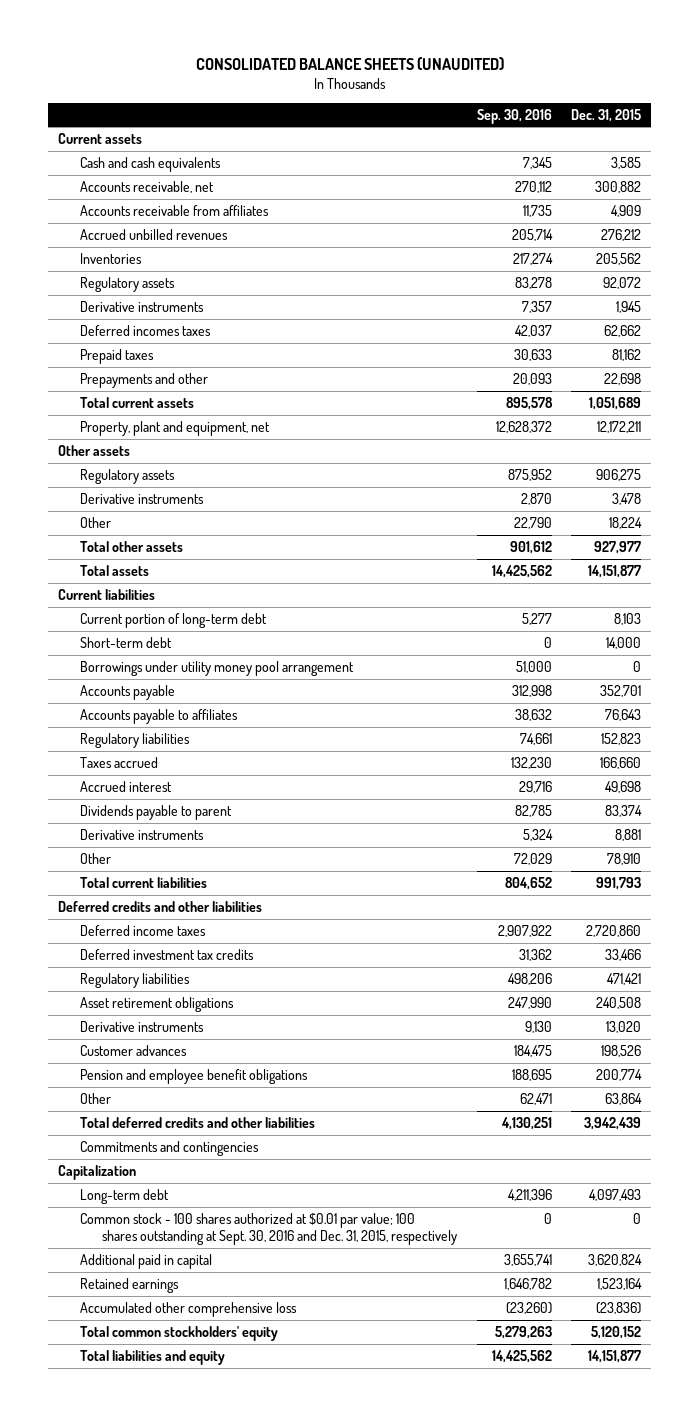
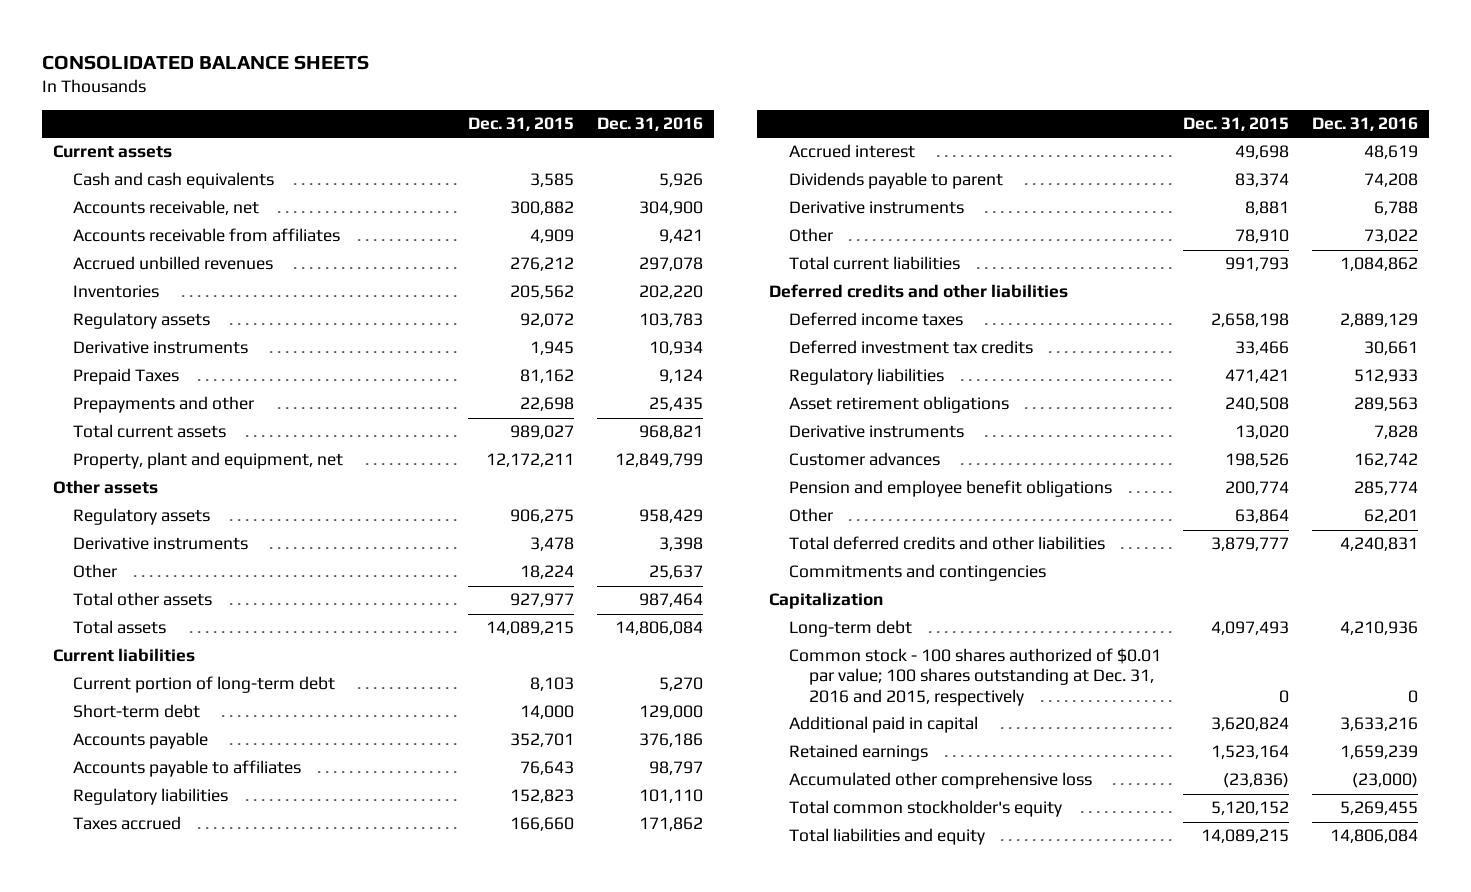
[195,57,504,71] CONSOLIDATED BALANCE SHEETS (UNAUDITED) -> [42,55,370,71] CONSOLIDATED BALANCE SHEETS
[476,108,552,124] Sep. 30, 2016 -> none
none -> [596,117,703,132] Dec. 31, 2016
[80,324,212,336] Deferred incomes taxes -> none
[80,348,155,364] Prepaid taxes -> [73,368,180,386] Prepaid Taxes
[589,396,642,410] 1,051,689 -> [510,425,575,440] 989,027
[588,564,642,578] 14,151,877 -> [486,621,575,636] 14,089,215
[80,660,355,676] Borrowings under utility money pool arrangement -> none
[586,924,642,937] 2,720,860 -> [1211,313,1290,328] 2,658,198
[584,1116,642,1130] 3,942,439 -> [1211,537,1290,552] 3,879,777
[80,1212,457,1246] Common stock - 100 shares authorized at $0.01 par value; 100 shares outstanding at Sept. 30, 2016 and Dec. 31, 2015, respectively -> [788,648,1161,706] Common stock - 100 shares authorized of $0.01 par value; 100 shares outstanding at Dec. 31, 2016 and 2015, respectively
[80,1325,279,1341] Total common stockholders' equity -> [788,800,1062,818] Total common stockholder's equity
[588,1349,642,1363] 14,151,877 -> [1201,829,1290,844] 14,089,215

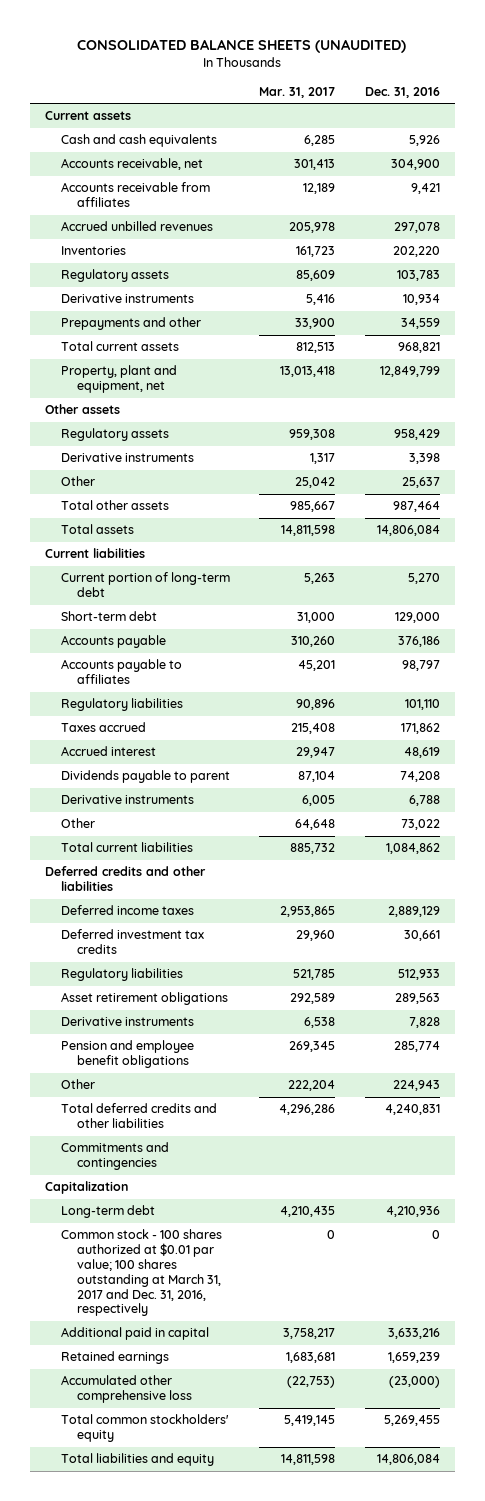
[42,55,370,71] CONSOLIDATED BALANCE SHEETS -> [77,38,407,53] CONSOLIDATED BALANCE SHEETS (UNAUDITED)
[468,117,575,132] Dec. 31, 2015 -> none
none -> [259,86,336,98] Mar. 31, 2017
[73,368,180,386] Prepaid Taxes -> none
[648,397,703,412] 25,435 -> [401,318,441,330] 34,559
[788,452,940,467] Customer advances -> none
[1363,509,1418,524] 62,201 -> [393,1080,441,1092] 224,943
[788,648,1161,706] Common stock - 100 shares authorized of $0.01 par value; 100 shares outstanding at Dec. 31, 2016 and 2015, respectively -> [60,1229,222,1317] Common stock - 100 shares authorized at $0.01 par value; 100 shares outstanding at March 31, 2017 and Dec. 31, 2016, respectively
[788,800,1062,818] Total common stockholder's equity -> [60,1414,229,1443] Total common stockholders' equity

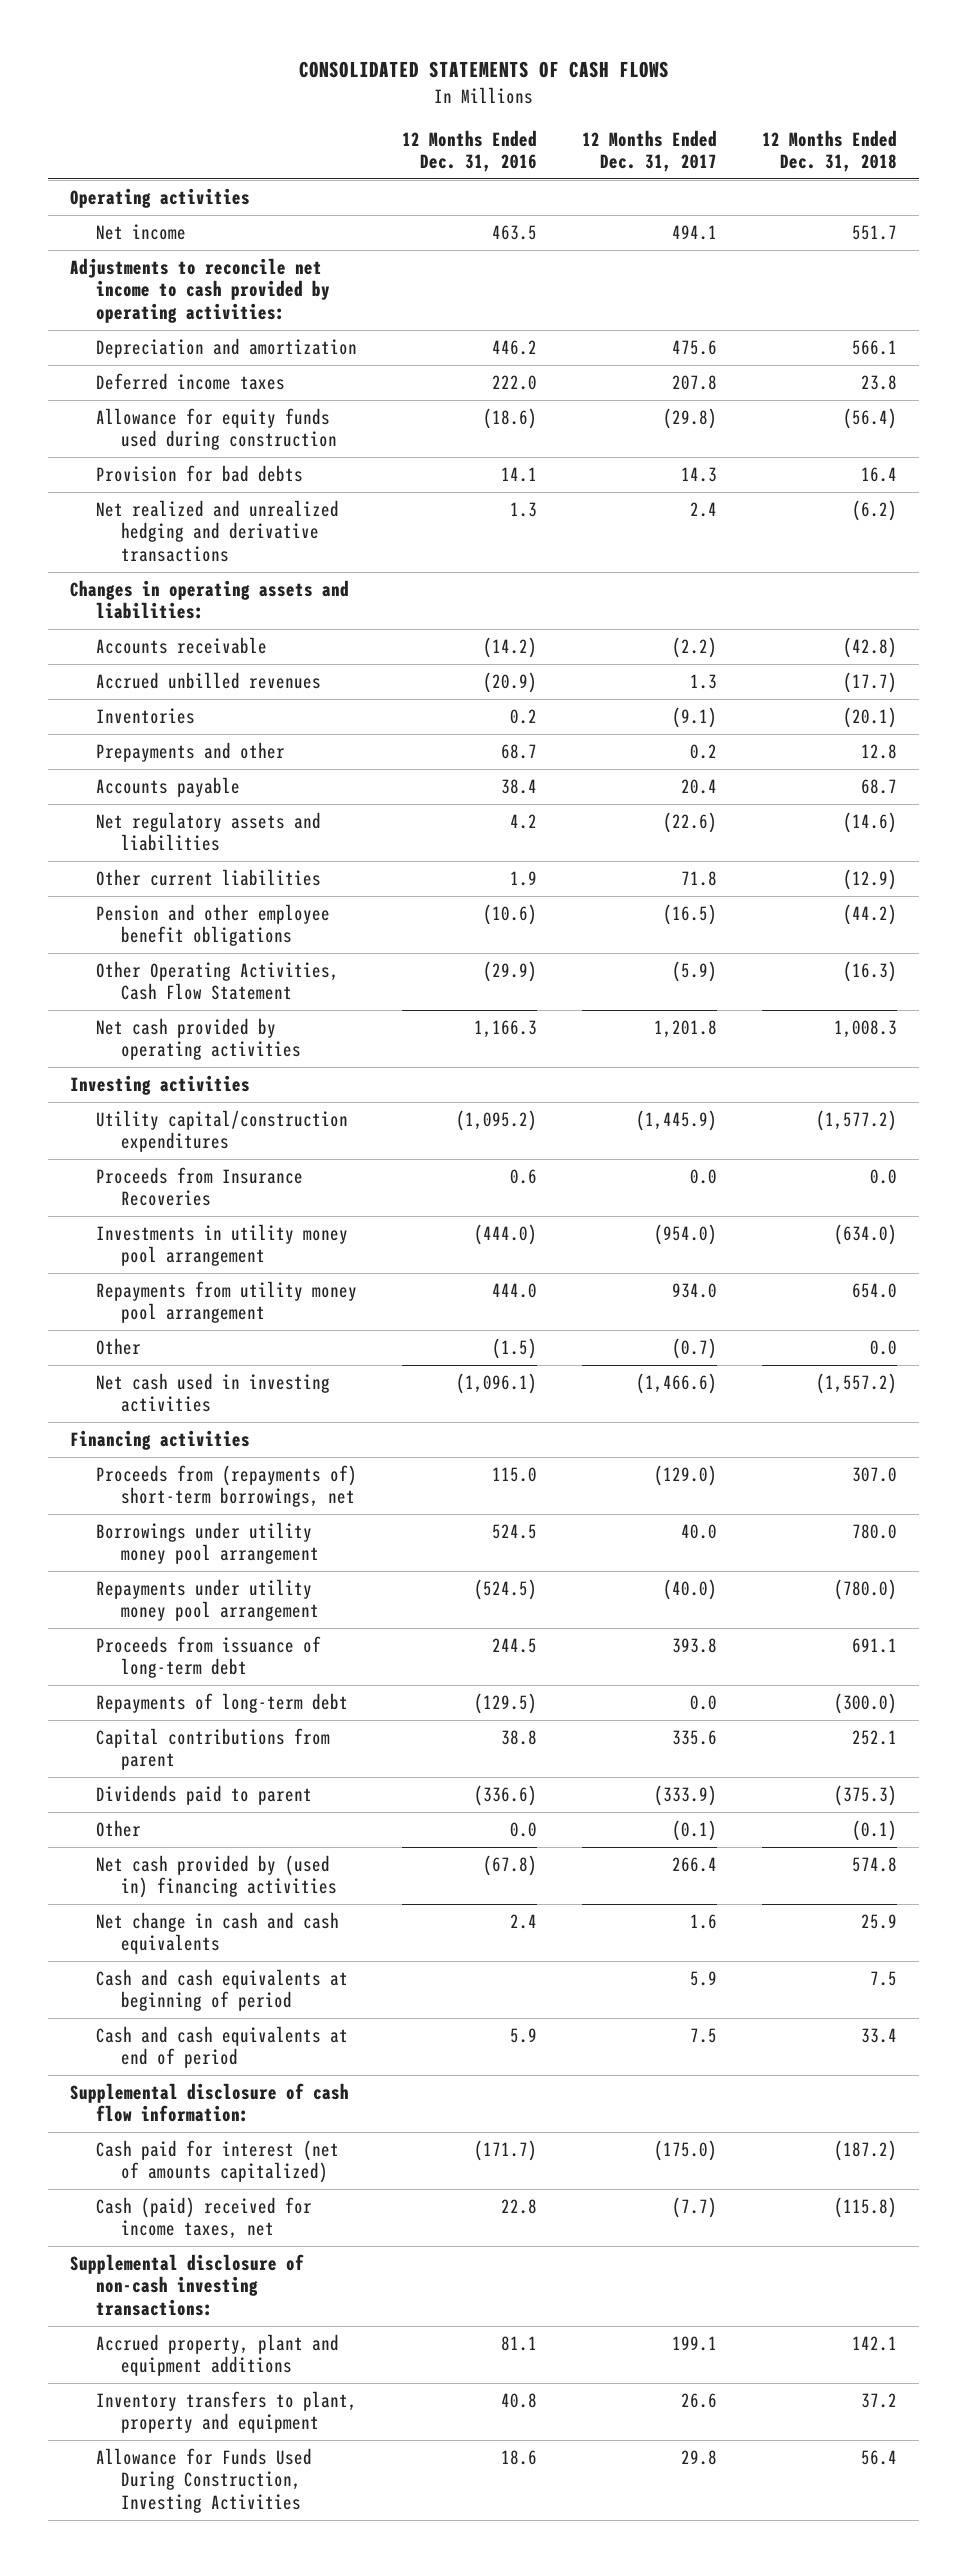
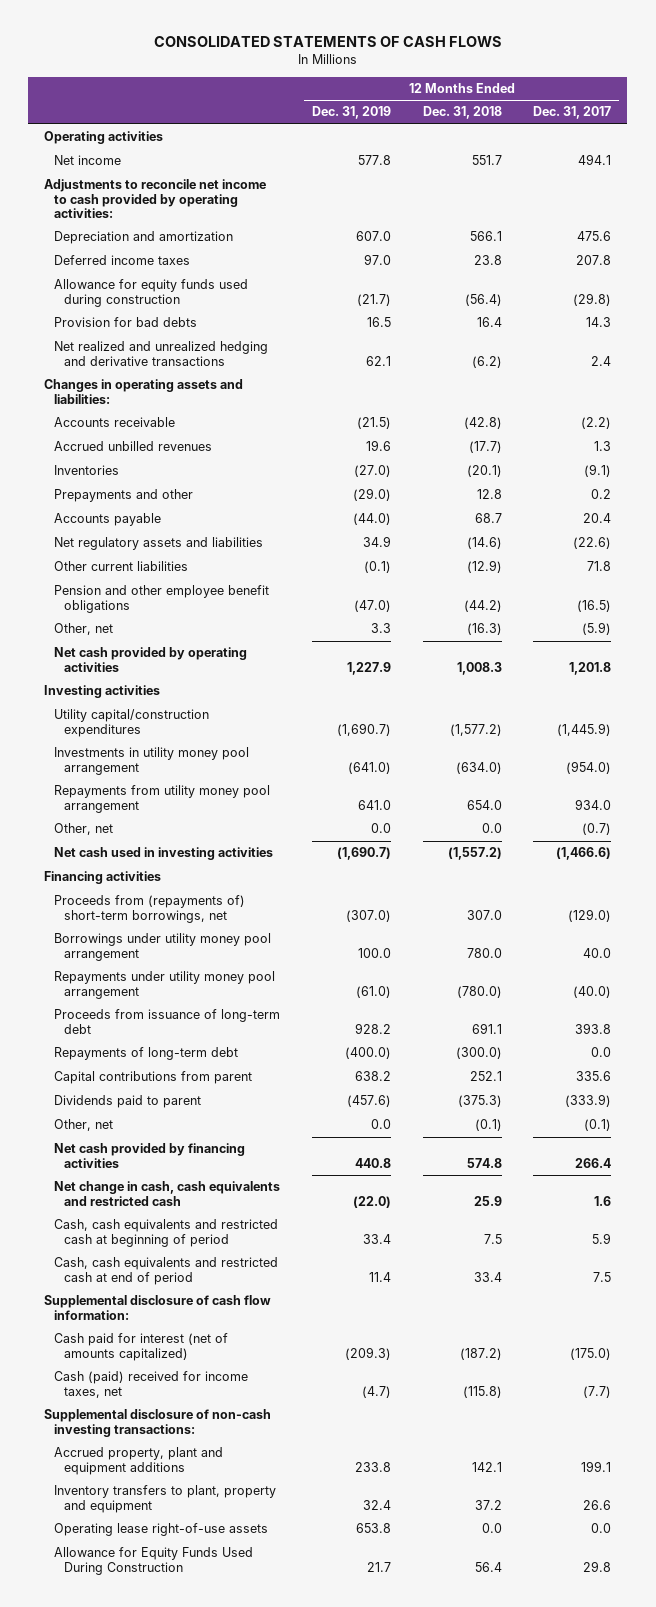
[401,129,537,173] 12 Months Ended Dec. 31, 2016 -> none
none -> [311,106,391,120] Dec. 31, 2019
[95,961,339,1001] Other Operating Activities, Cash Flow Statement -> [53,623,113,636] Other, net
[95,1167,303,1207] Proceeds from Insurance Recoveries -> none
[95,1338,141,1356] Other -> [53,823,113,836] Other, net
[95,1820,141,1838] Other -> [53,1119,113,1132] Other, net
[95,1855,337,1899] Net cash provided by (used in) financing activities -> [53,1143,245,1168] Net cash provided by financing activities
[95,1912,339,1955] Net change in cash and cash equivalents -> [53,1181,280,1206] Net change in cash, cash equivalents and restricted cash
[95,1969,348,2012] Cash and cash equivalents at beginning of period -> [53,1219,278,1247] Cash, cash equivalents and restricted cash at beginning of period
[95,2026,348,2069] Cash and cash equivalents at end of period -> [53,1257,278,1285] Cash, cash equivalents and restricted cash at end of period
none -> [53,1523,268,1537] Operating lease right-of-use assets
[95,2448,312,2513] Allowance for Funds Used During Construction, Investing Activities -> [53,1547,253,1575] Allowance for Equity Funds Used During Construction

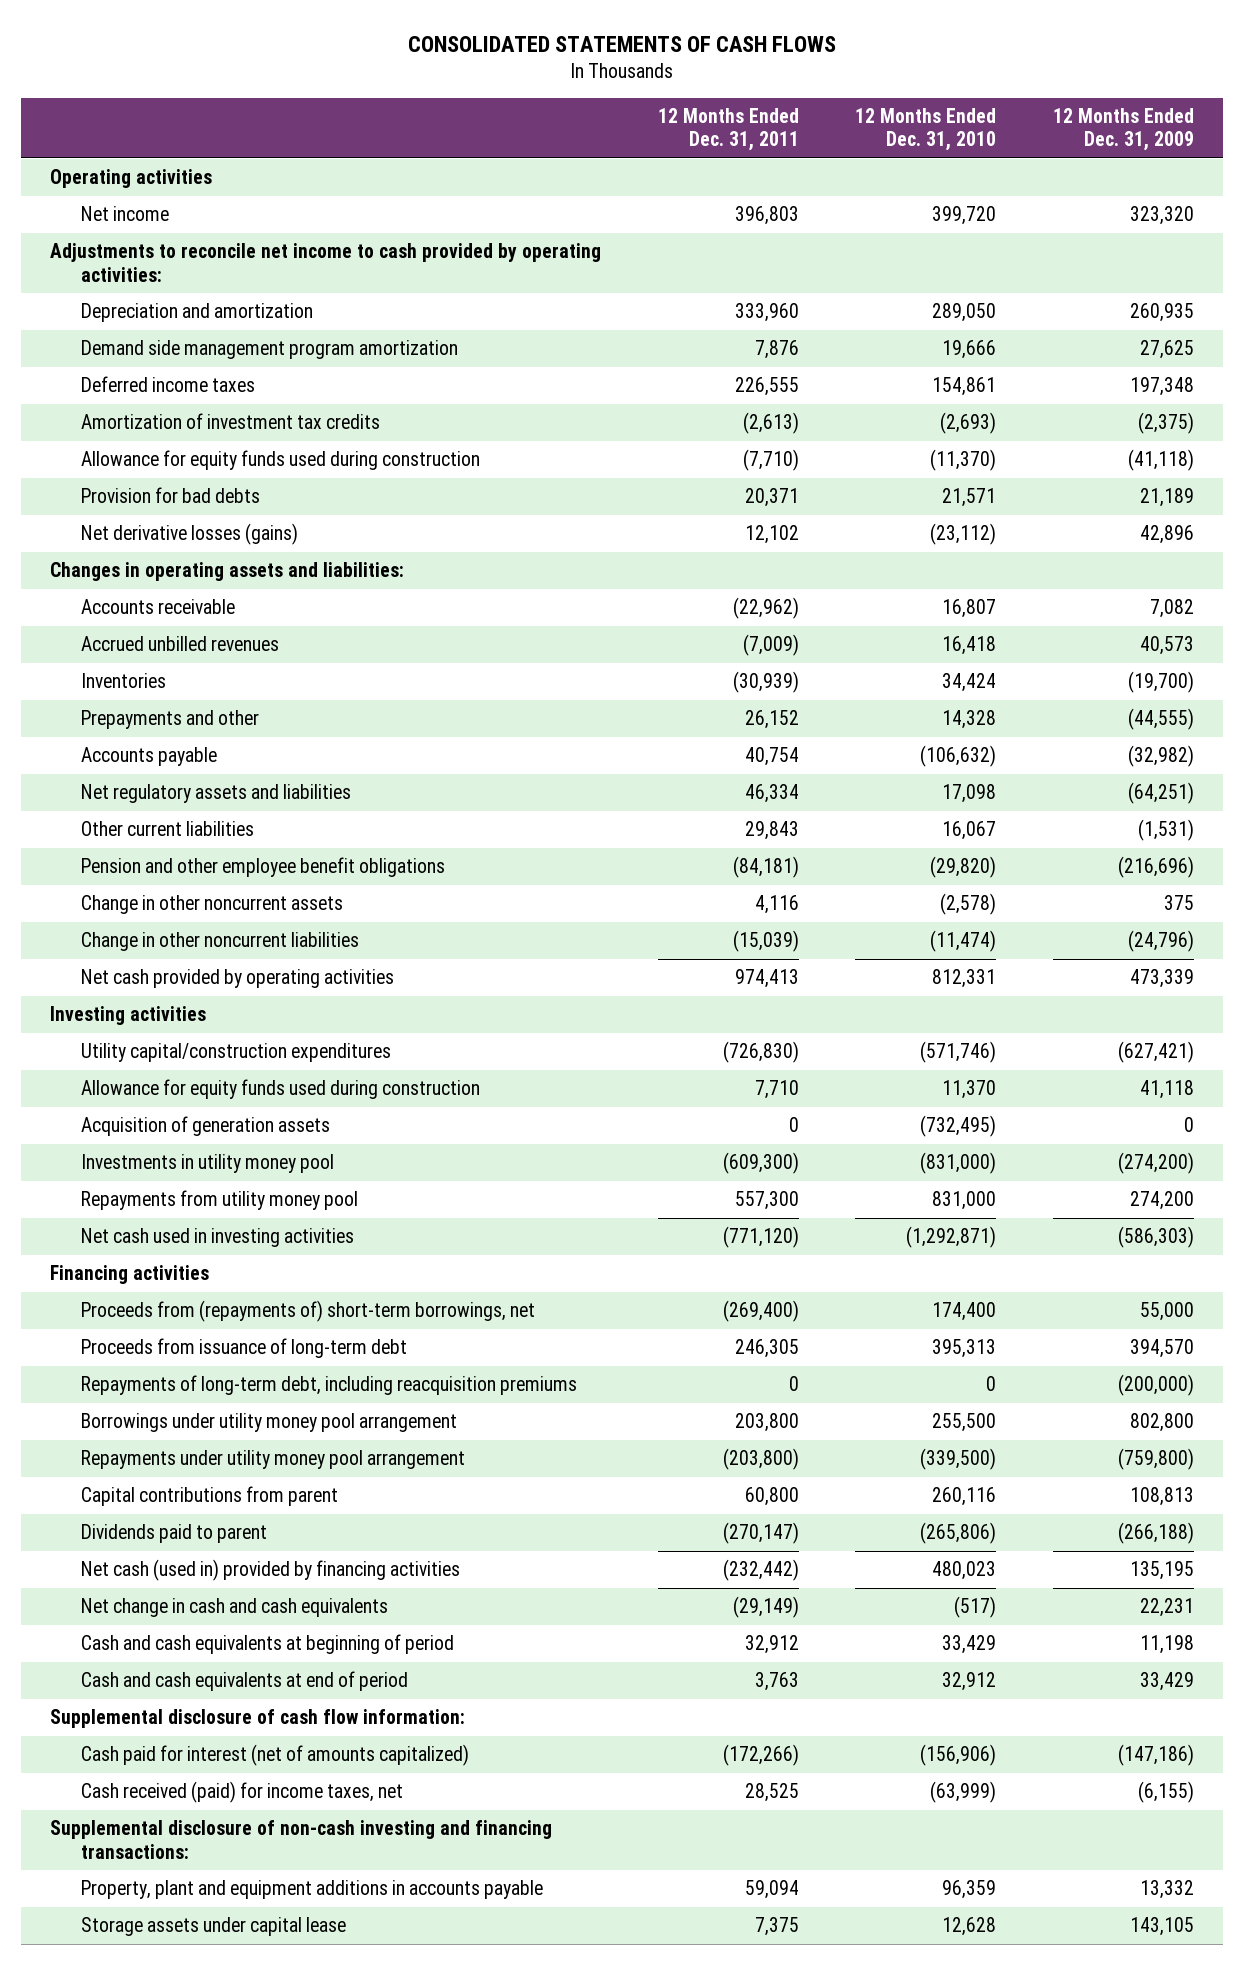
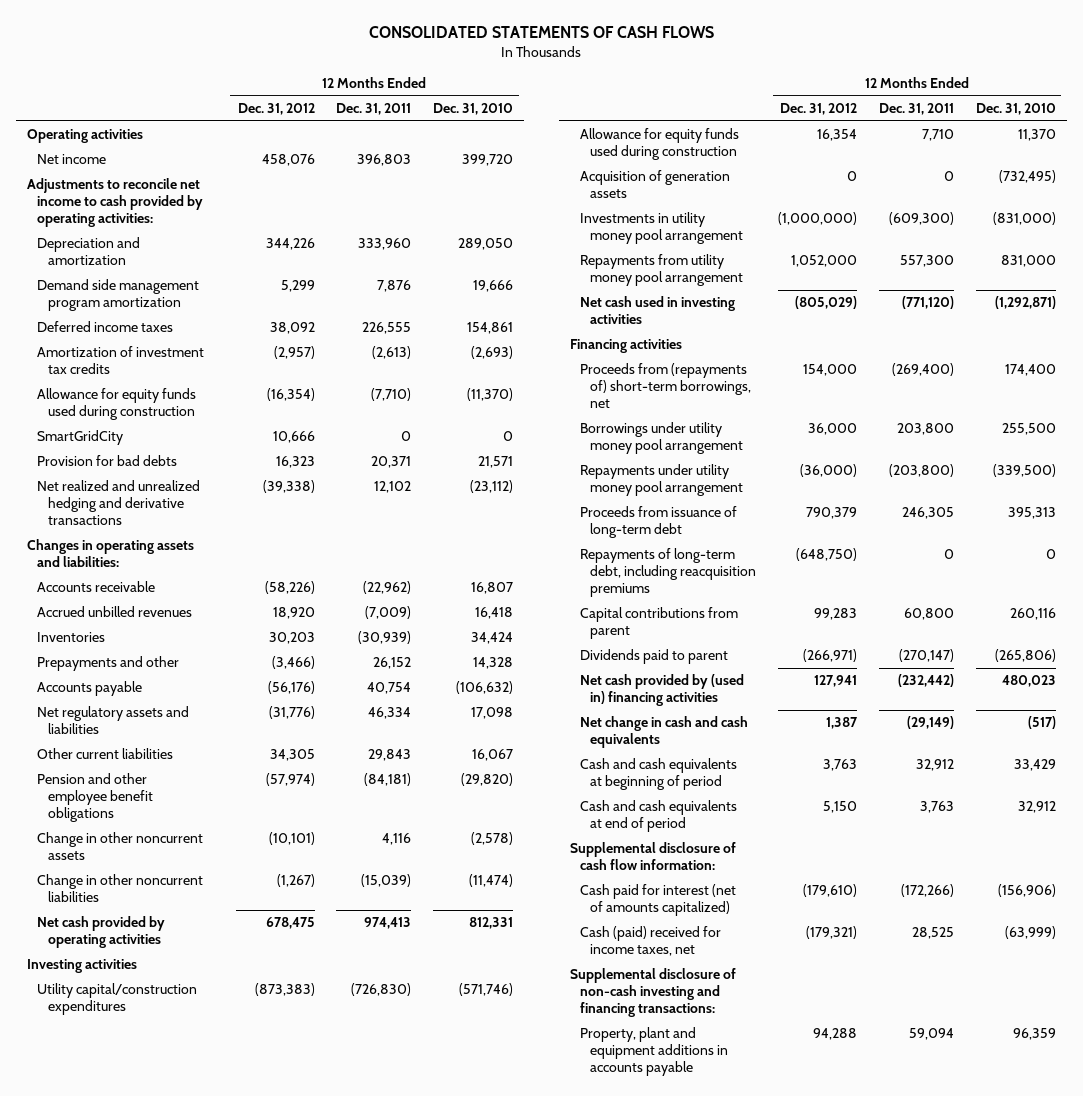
[1053,107,1195,152] 12 Months Ended Dec. 31, 2009 -> none
none -> [237,102,315,115] Dec. 31, 2012
none -> [37,430,124,446] SmartGridCity
[80,523,298,546] Net derivative losses (gains) -> [37,480,201,526] Net realized and unrealized hedging and derivative transactions
[80,1154,334,1174] Investments in utility money pool -> [579,212,744,245] Investments in utility money pool arrangement
[80,1190,358,1211] Repayments from utility money pool -> [579,254,744,287] Repayments from utility money pool arrangement
[80,1338,407,1359] Proceeds from issuance of long-term debt -> [579,506,737,539] Proceeds from issuance of long-term debt
[80,1375,577,1396] Repayments of long-term debt, including reacquisition premiums -> [579,548,757,598] Repayments of long-term debt, including reacquisition premiums
[80,1559,460,1582] Net cash (used in) provided by financing activities -> [579,674,744,707] Net cash provided by (used in) financing activities
[80,1781,403,1804] Cash received (paid) for income taxes, net -> [579,926,721,957] Cash (paid) received for income taxes, net
[80,1917,346,1937] Storage assets under capital lease -> none

